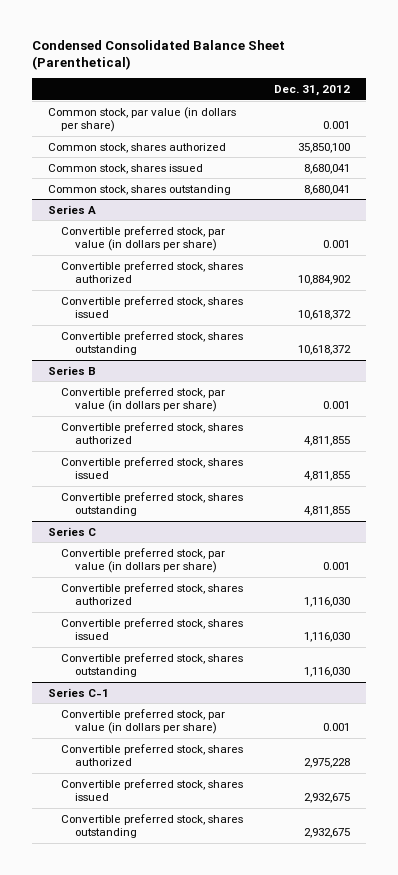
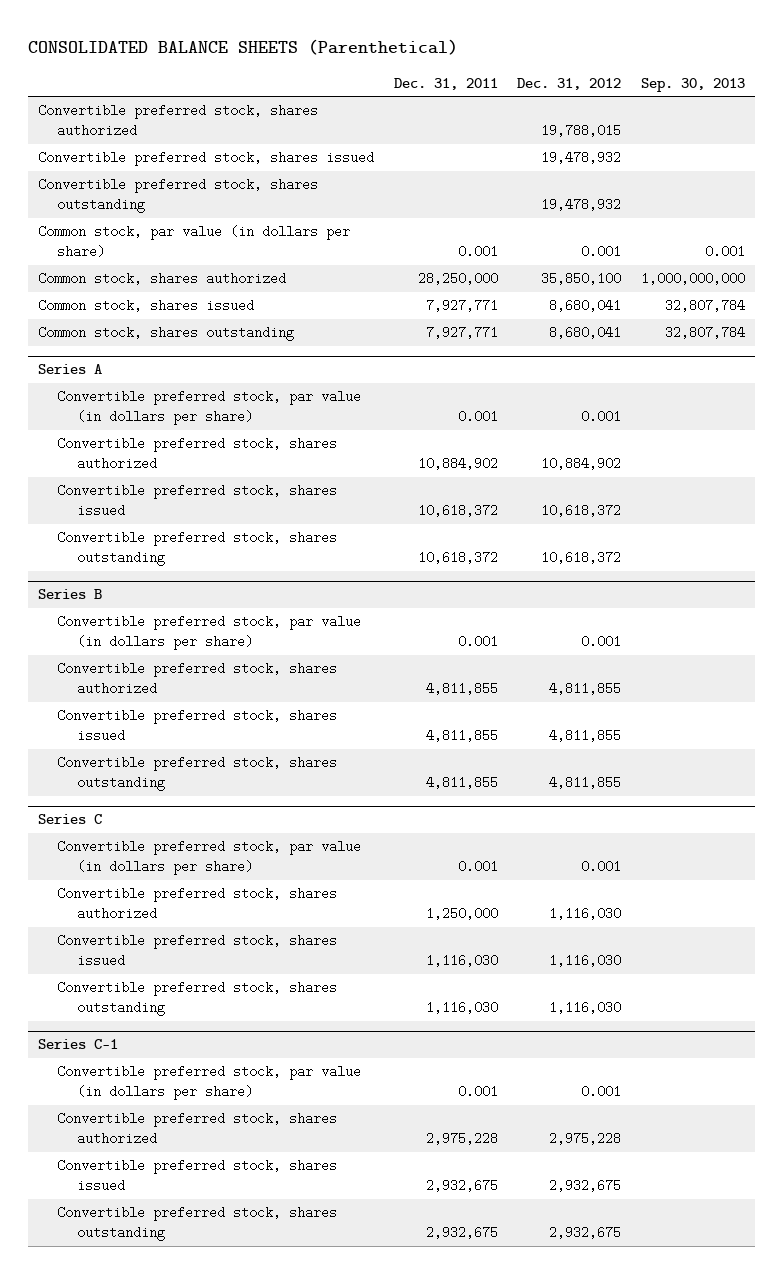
[32,39,286,71] Condensed Consolidated Balance Sheet (Parenthetical) -> [28,39,459,56] CONSOLIDATED BALANCE SHEETS (Parenthetical)
none -> [393,77,498,90] Dec. 31, 2011
none -> [640,77,745,92] Sep. 30, 2013
none -> [37,104,318,138] Convertible preferred stock, shares authorized
none -> [37,151,374,167] Convertible preferred stock, shares issued
none -> [37,178,318,214] Convertible preferred stock, shares outstanding

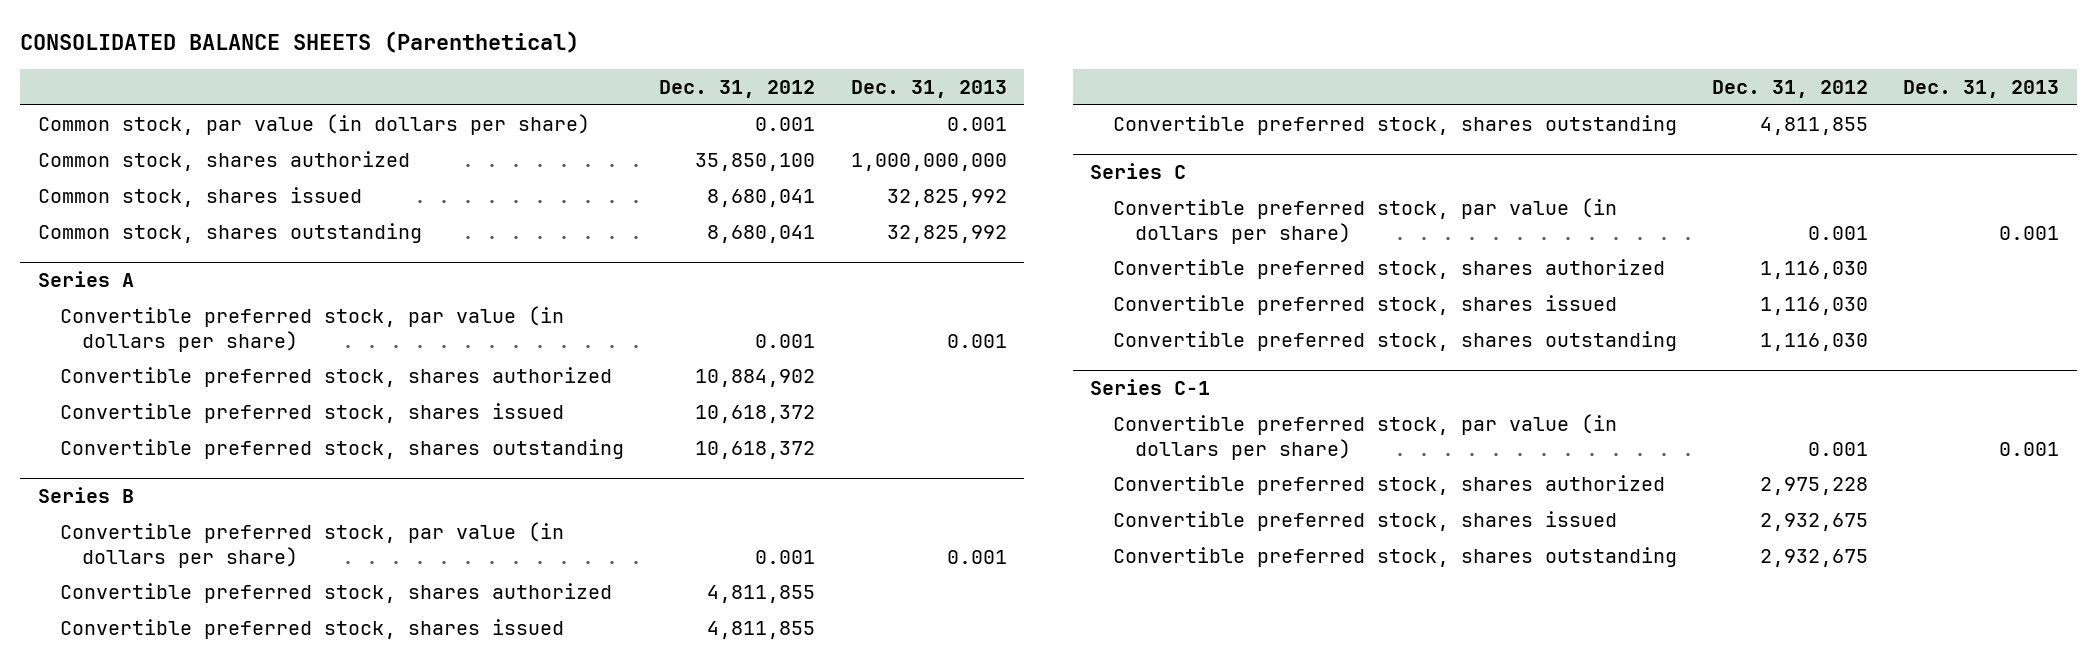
[393,77,498,90] Dec. 31, 2011 -> none
[640,77,745,92] Sep. 30, 2013 -> none
none -> [850,80,1007,99] Dec. 31, 2013
[37,104,318,138] Convertible preferred stock, shares authorized -> none
[37,151,374,167] Convertible preferred stock, shares issued -> none
[37,178,318,214] Convertible preferred stock, shares outstanding -> none

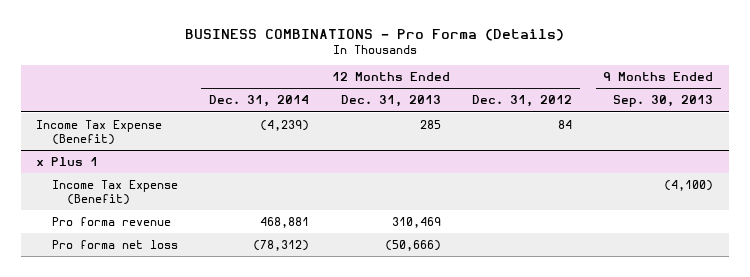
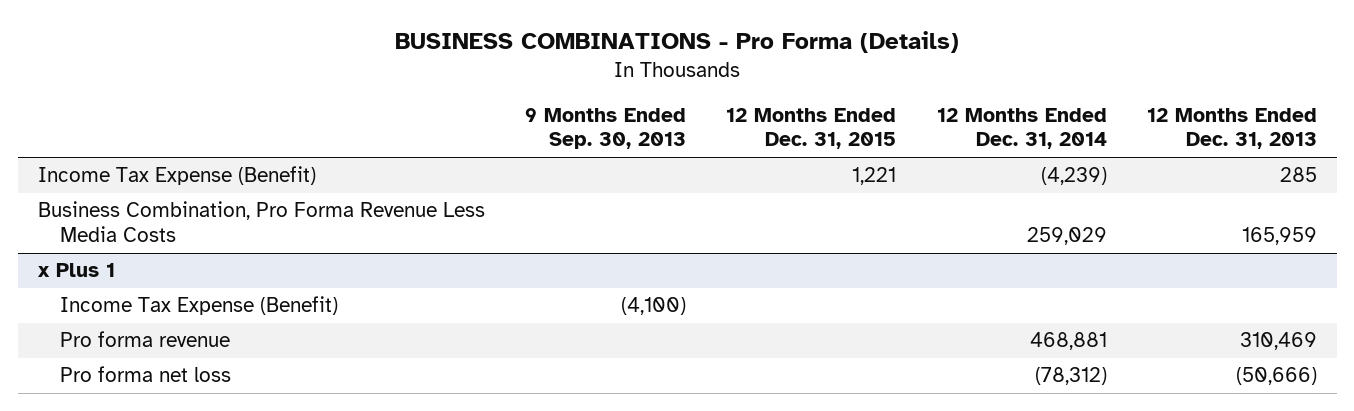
[472,95,573,108] Dec. 31, 2012 -> none
none -> [726,107,897,150] 12 Months Ended Dec. 31, 2015
none -> [37,201,485,243] Business Combination, Pro Forma Revenue Less Media Costs

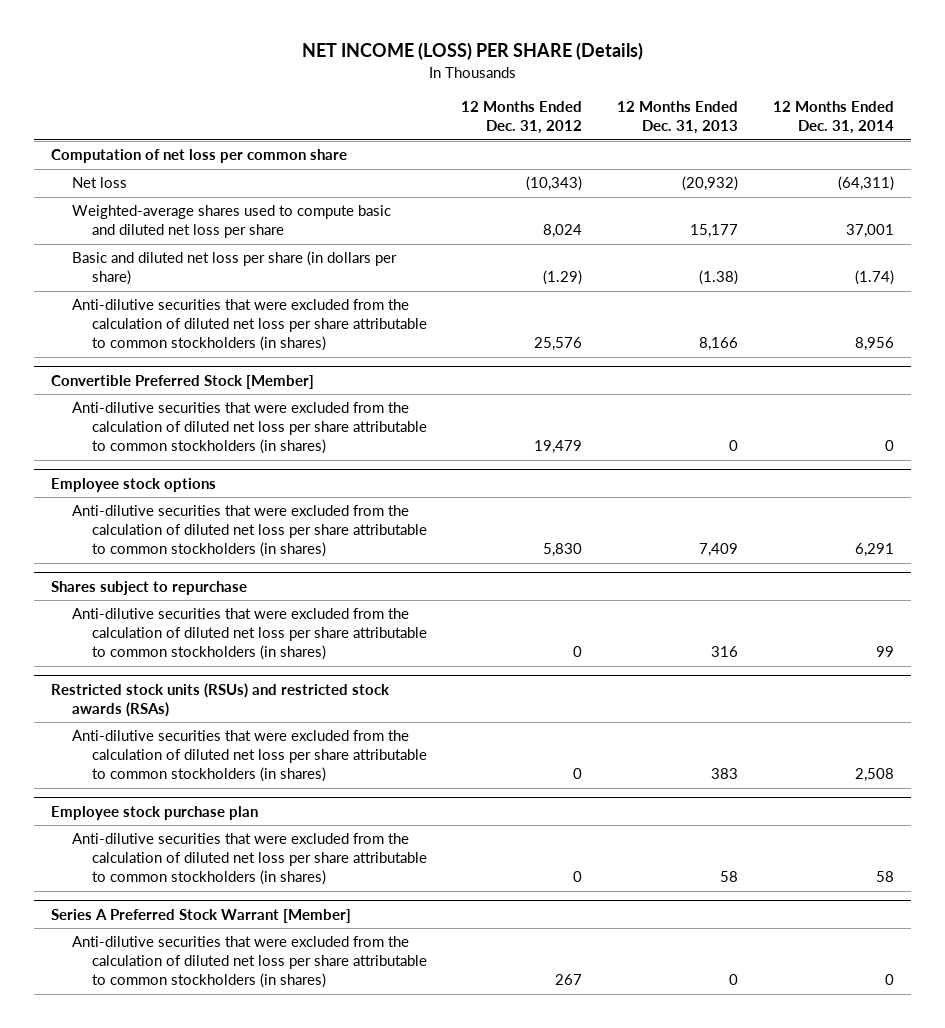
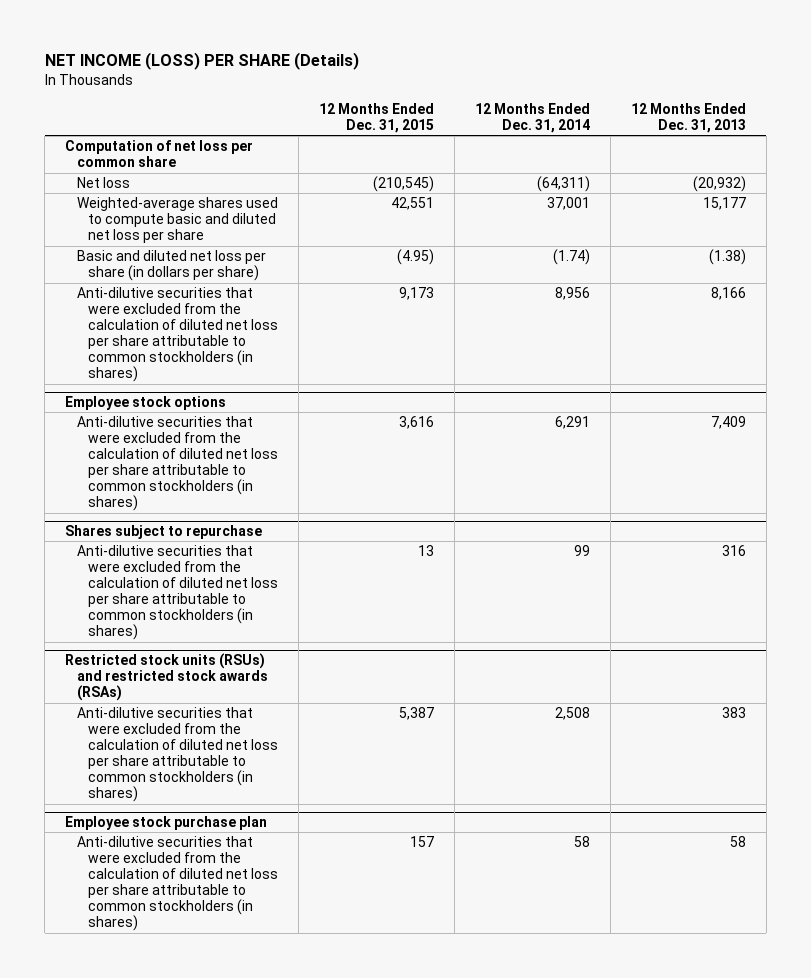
[461,101,583,134] 12 Months Ended Dec. 31, 2012 -> none
none -> [318,102,434,133] 12 Months Ended Dec. 31, 2015
[51,374,315,389] Convertible Preferred Stock [Member] -> none
[71,402,427,455] Anti-dilutive securities that were excluded from the calculation of diluted net loss per share attributable to common stockholders (in shares) -> none
[51,908,352,923] Series A Preferred Stock Warrant [Member] -> none
[71,936,427,989] Anti-dilutive securities that were excluded from the calculation of diluted net loss per share attributable to common stockholders (in shares) -> none

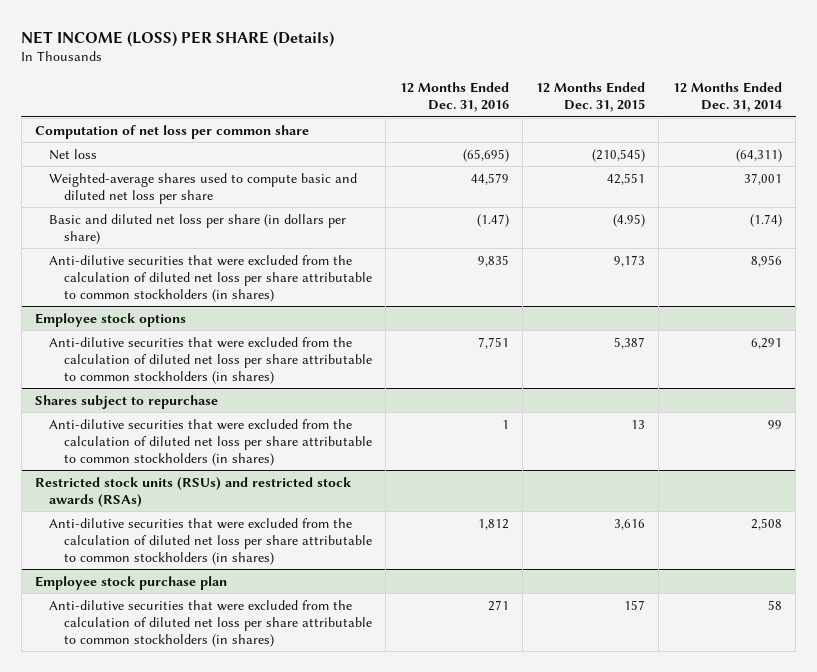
[630,102,746,133] 12 Months Ended Dec. 31, 2013 -> none
none -> [399,81,509,113] 12 Months Ended Dec. 31, 2016
[398,416,434,430] 3,616 -> [614,336,646,349] 5,387
[398,707,434,721] 5,387 -> [614,518,646,530] 3,616

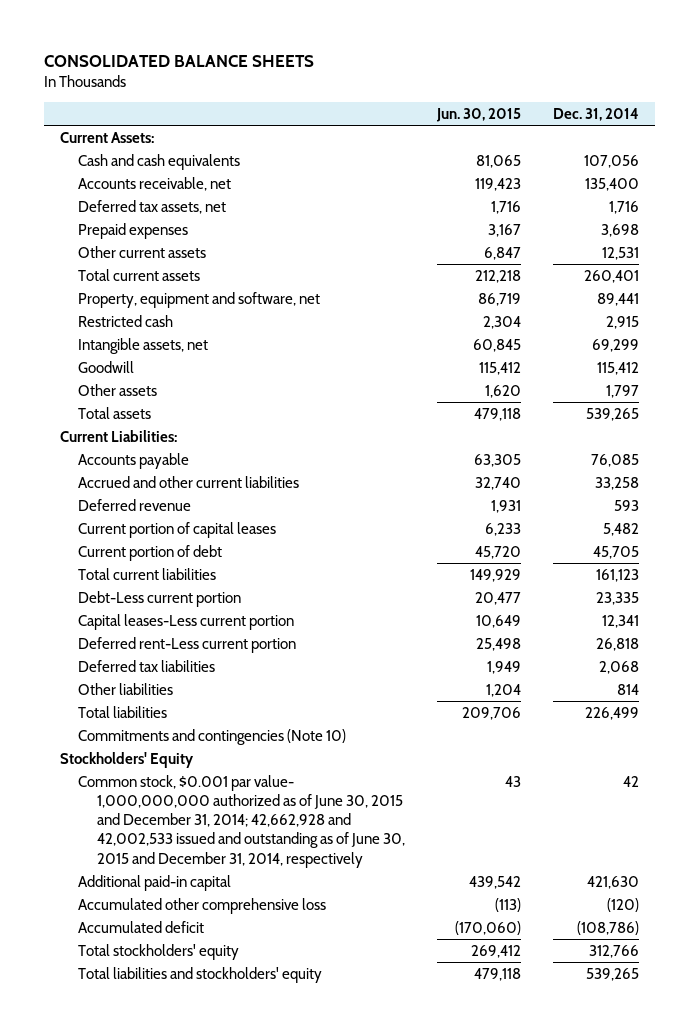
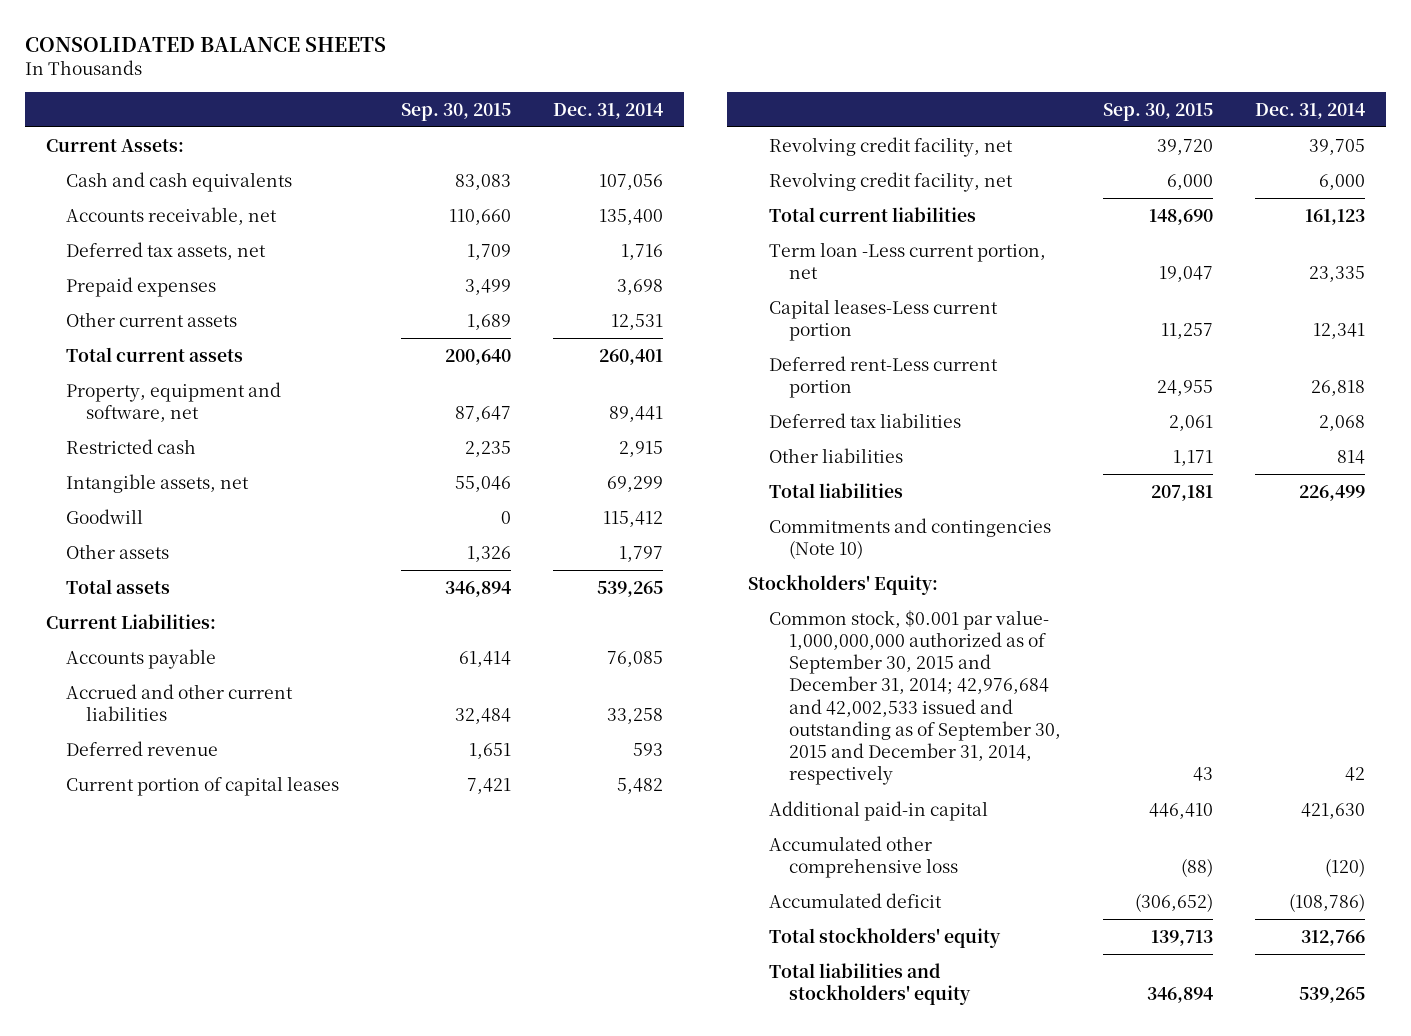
[435,107,521,122] Jun. 30, 2015 -> none
none -> [400,102,511,121] Sep. 30, 2015
[78,544,223,561] Current portion of debt -> none
none -> [768,136,1013,157] Revolving credit facility, net
none -> [768,171,1013,192] Revolving credit facility, net
[78,590,242,607] Debt-Less current portion -> [768,241,1046,279] Term loan -Less current portion, net
[59,751,194,768] Stockholders' Equity -> [748,573,939,595] Stockholders' Equity:
[78,774,405,868] Common stock, $0.001 par value- 1,000,000,000 authorized as of June 30, 2015 and December 31, 2014; 42,662,928 and 42,002,533 issued and outstanding as of June 30, 2015 and December 31, 2014, respectively -> [768,609,1061,786] Common stock, $0.001 par value- 1,000,000,000 authorized as of September 30, 2015 and December 31, 2014; 42,976,684 and 42,002,533 issued and outstanding as of September 30, 2015 and December 31, 2014, respectively

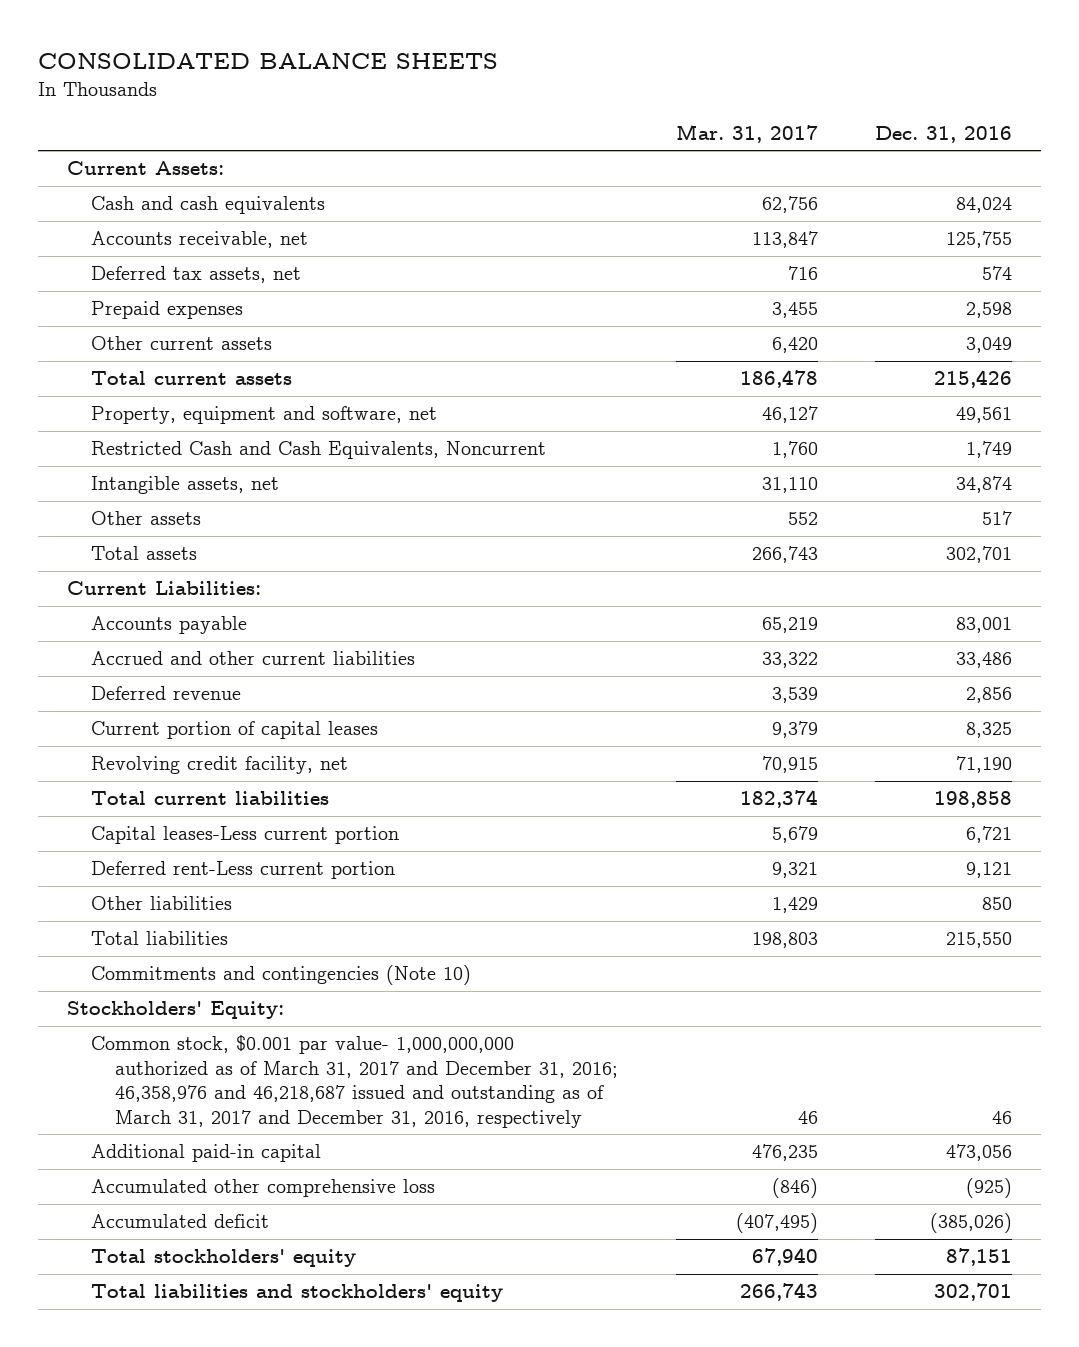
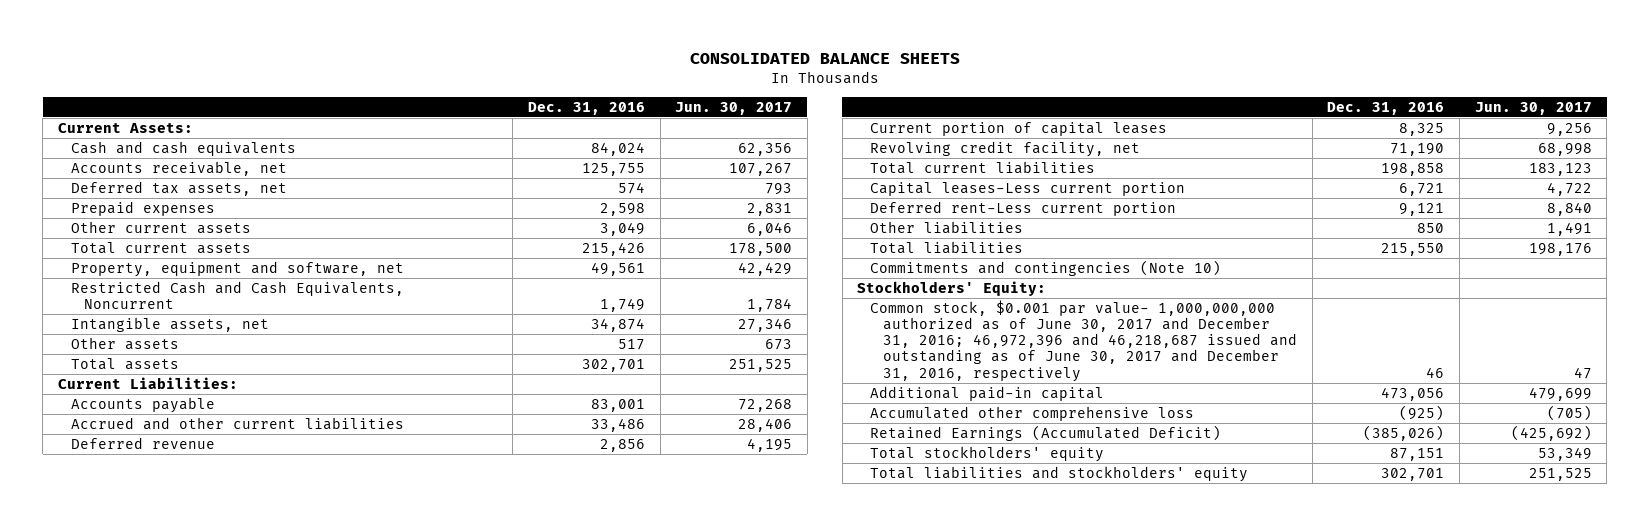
[675,123,818,143] Mar. 31, 2017 -> none
none -> [675,101,793,115] Jun. 30, 2017
[90,1035,618,1128] Common stock, $0.001 par value- 1,000,000,000 authorized as of March 31, 2017 and December 31, 2016; 46,358,976 and 46,218,687 issued and outstanding as of March 31, 2017 and December 31, 2016, respectively -> [870,299,1298,382] Common stock, $0.001 par value- 1,000,000,000 authorized as of June 30, 2017 and December 31, 2016; 46,972,396 and 46,218,687 issued and outstanding as of June 30, 2017 and December 31, 2016, respectively
[90,1214,269,1229] Accumulated deficit -> [870,424,1222,441] Retained Earnings (Accumulated Deficit)

